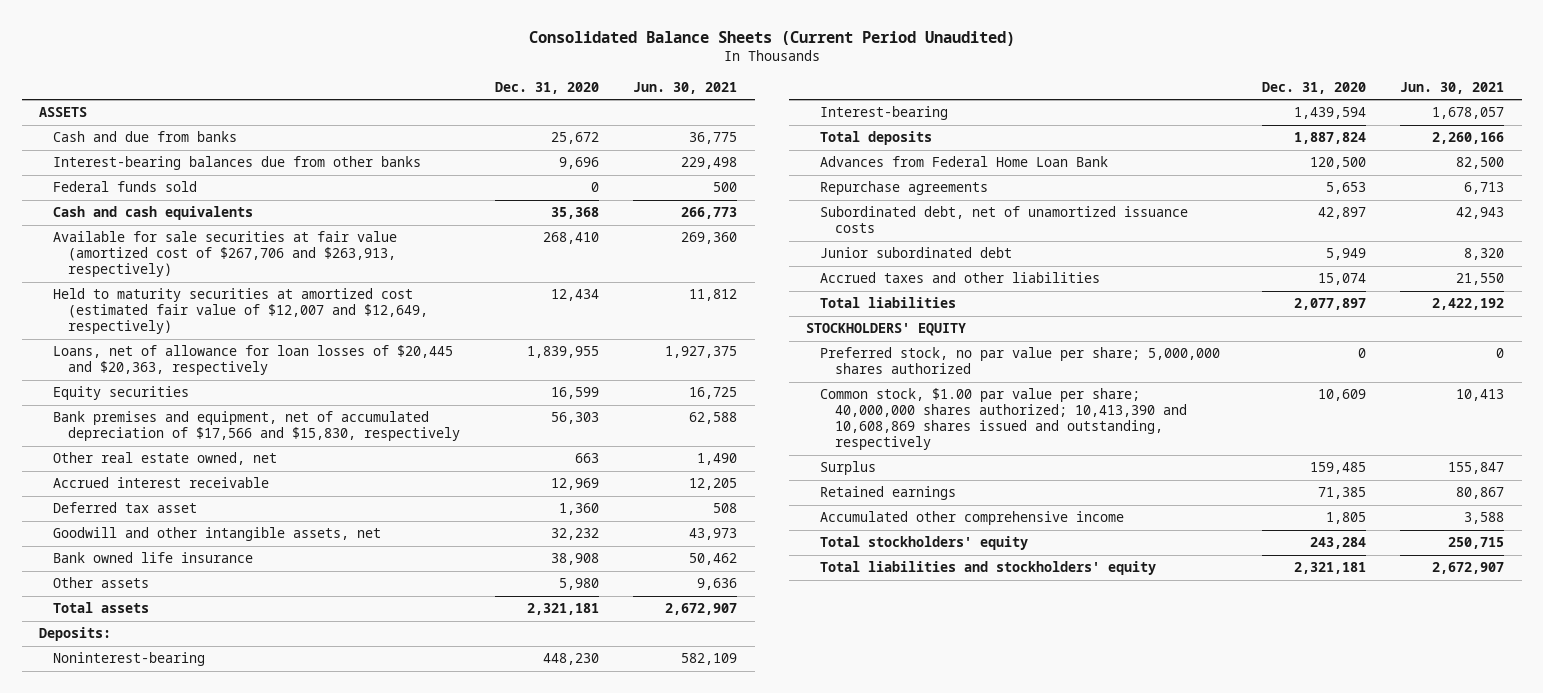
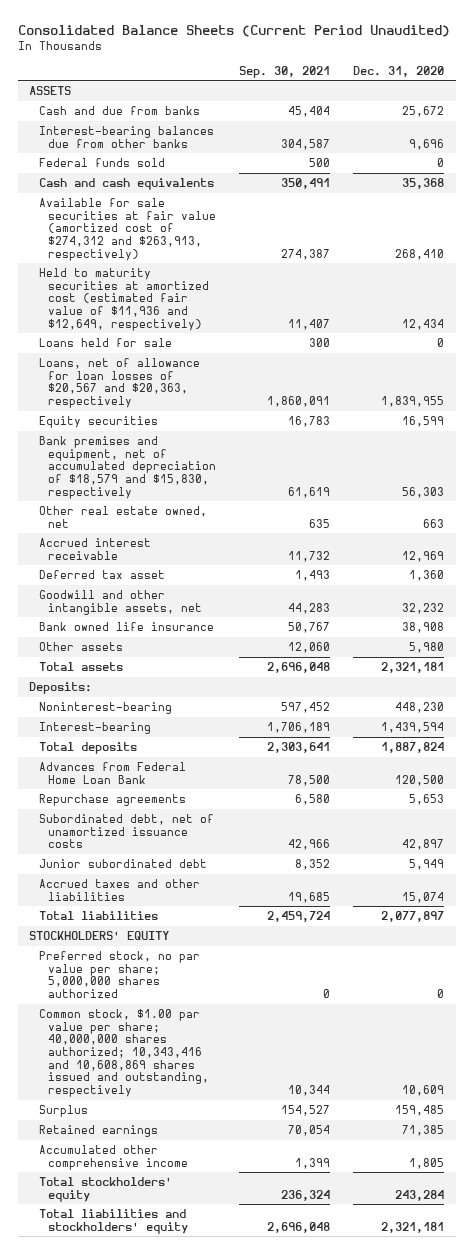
[633,81,738,94] Jun. 30, 2021 -> none
none -> [239,65,331,78] Sep. 30, 2021
[53,231,398,278] Available for sale securities at fair value (amortized cost of $267,706 and $263,913, respectively) -> [38,198,216,261] Available for sale securities at fair value (amortized cost of $274,312 and $263,913, respectively)
[53,288,428,335] Held to maturity securities at amortized cost (estimated fair value of $12,007 and $12,649, respectively) -> [38,268,209,331] Held to maturity securities at amortized cost (estimated fair value of $11,936 and $12,649, respectively)
none -> [38,338,172,348] Loans held for sale
[53,345,454,376] Loans, net of allowance for loan losses of $20,445 and $20,363, respectively -> [38,358,200,408] Loans, net of allowance for loan losses of $20,567 and $20,363, respectively
[53,411,460,442] Bank premises and equipment, net of accumulated depreciation of $17,566 and $15,830, respectively -> [38,436,216,499] Bank premises and equipment, net of accumulated depreciation of $18,579 and $15,830, respectively
[820,388,1187,451] Common stock, $1.00 par value per share; 40,000,000 shares authorized; 10,413,390 and 10,608,869 shares issued and outstanding, respectively -> [38,1009,209,1097] Common stock, $1.00 par value per share; 40,000,000 shares authorized; 10,343,416 and 10,608,869 shares issued and outstanding, respectively

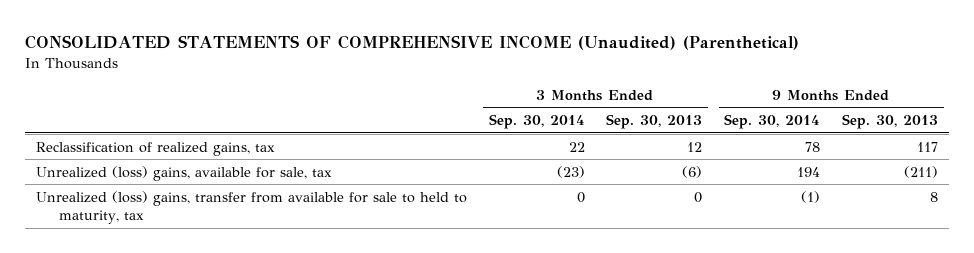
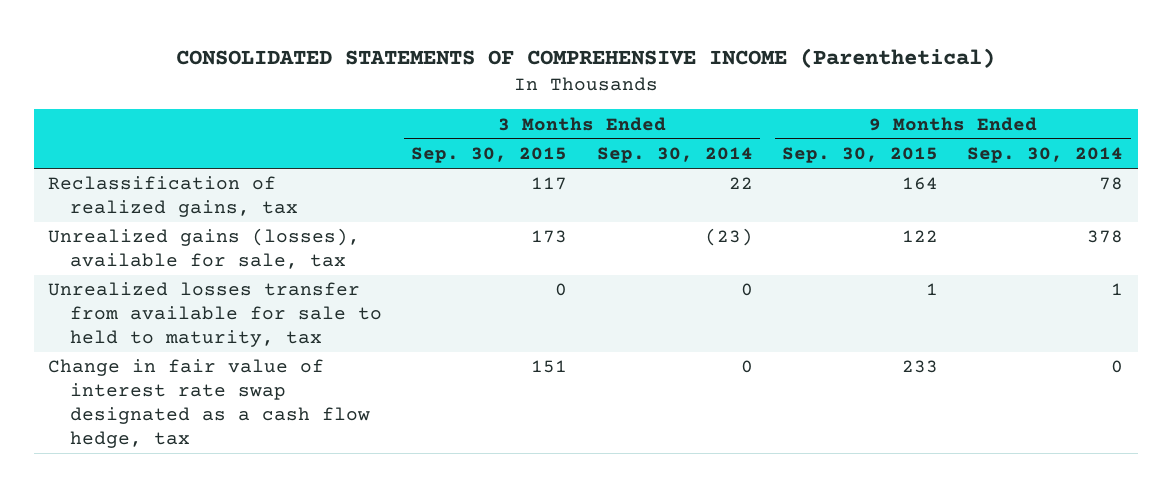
[24,34,799,50] CONSOLIDATED STATEMENTS OF COMPREHENSIVE INCOME (Unaudited) (Parenthetical) -> [175,47,995,68] CONSOLIDATED STATEMENTS OF COMPREHENSIVE INCOME (Parenthetical)
[606,114,703,130] Sep. 30, 2013 -> none
[842,114,939,130] Sep. 30, 2013 -> none
none -> [411,147,568,164] Sep. 30, 2015
none -> [782,147,939,164] Sep. 30, 2015
[35,165,332,181] Unrealized (loss) gains, available for sale, tax -> [48,228,361,270] Unrealized gains (losses), available for sale, tax
[797,166,821,177] 194 -> [1087,230,1124,244] 378
[35,190,467,225] Unrealized (loss) gains, transfer from available for sale to held to maturity, tax -> [48,282,382,348] Unrealized losses transfer from available for sale to held to maturity, tax
[801,190,821,203] (1) -> [1111,283,1124,296] 1
none -> [48,359,370,448] Change in fair value of interest rate swap designated as a cash flow hedge, tax

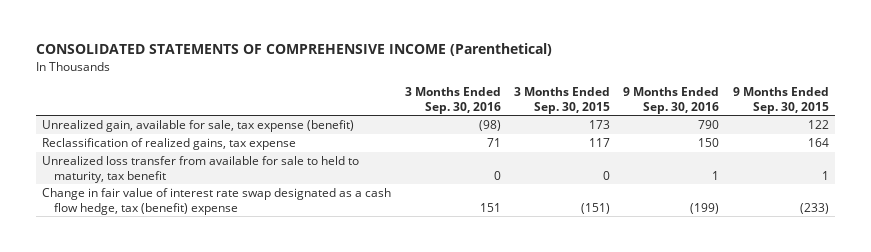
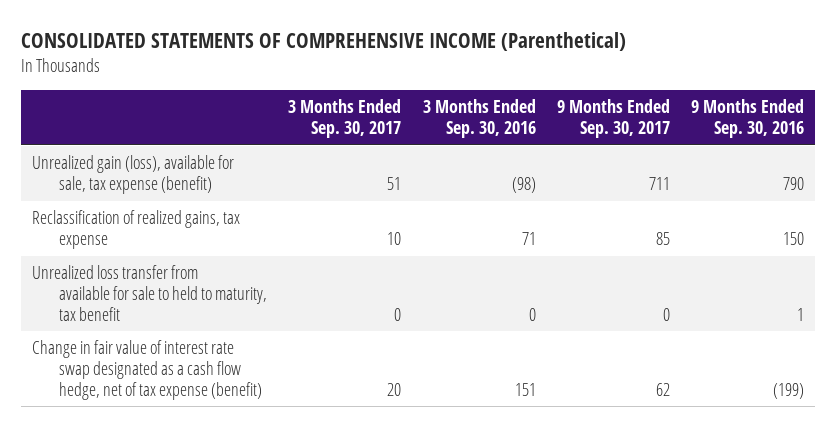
[513,87,610,114] 3 Months Ended Sep. 30, 2015 -> none
[732,87,829,114] 9 Months Ended Sep. 30, 2015 -> none
none -> [288,99,402,138] 3 Months Ended Sep. 30, 2017
none -> [556,99,670,138] 9 Months Ended Sep. 30, 2017
[42,120,355,133] Unrealized gain, available for sale, tax expense (benefit) -> [31,155,234,194] Unrealized gain (loss), available for sale, tax expense (benefit)
[42,188,392,215] Change in fair value of interest rate swap designated as a cash flow hedge, tax (benefit) expense -> [31,340,263,400] Change in fair value of interest rate swap designated as a cash flow hedge, net of tax expense (benefit)

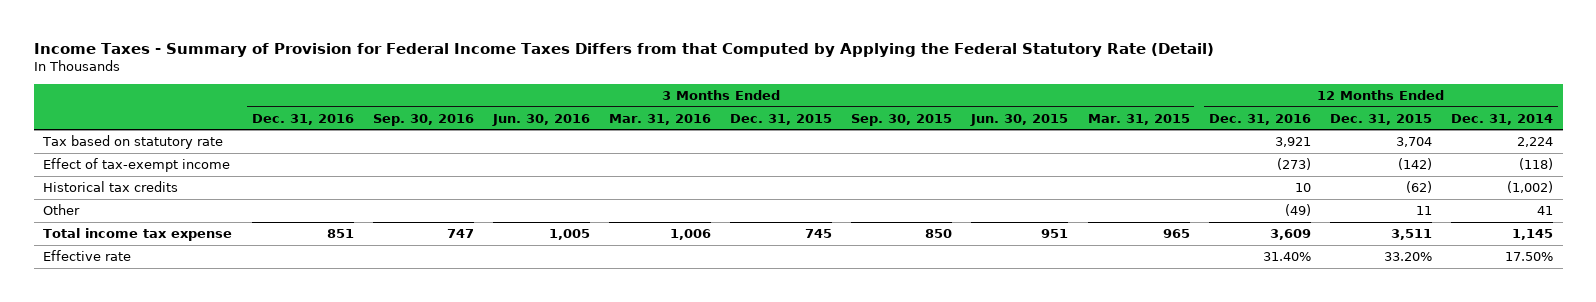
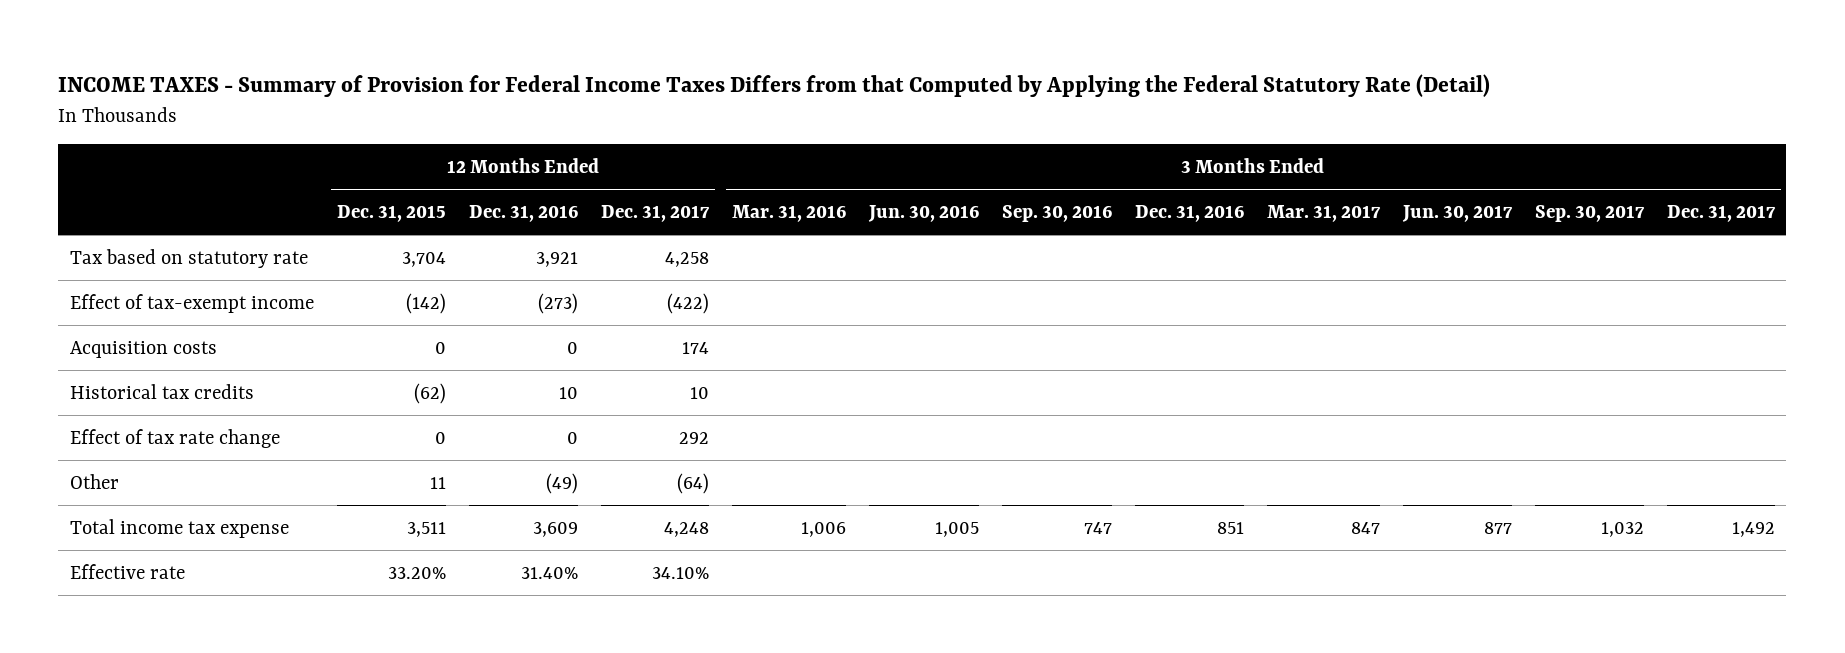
[33,42,1214,57] Income Taxes - Summary of Provision for Federal Income Taxes Differs from that Computed by Applying the Federal Statutory Rate (Detail) -> [58,74,1491,98] INCOME TAXES - Summary of Provision for Federal Income Taxes Differs from that Computed by Applying the Federal Statutory Rate (Detail)
[730,113,833,125] Dec. 31, 2015 -> none
[851,113,953,126] Sep. 30, 2015 -> none
[970,113,1069,126] Jun. 30, 2015 -> none
[1087,113,1190,125] Mar. 31, 2015 -> none
[1450,113,1553,125] Dec. 31, 2014 -> none
none -> [600,204,710,222] Dec. 31, 2017
none -> [1266,204,1381,222] Mar. 31, 2017
none -> [1401,204,1513,222] Jun. 30, 2017
none -> [1534,204,1645,222] Sep. 30, 2017
none -> [1666,204,1776,222] Dec. 31, 2017
none -> [69,340,217,358] Acquisition costs
none -> [69,428,280,448] Effect of tax rate change

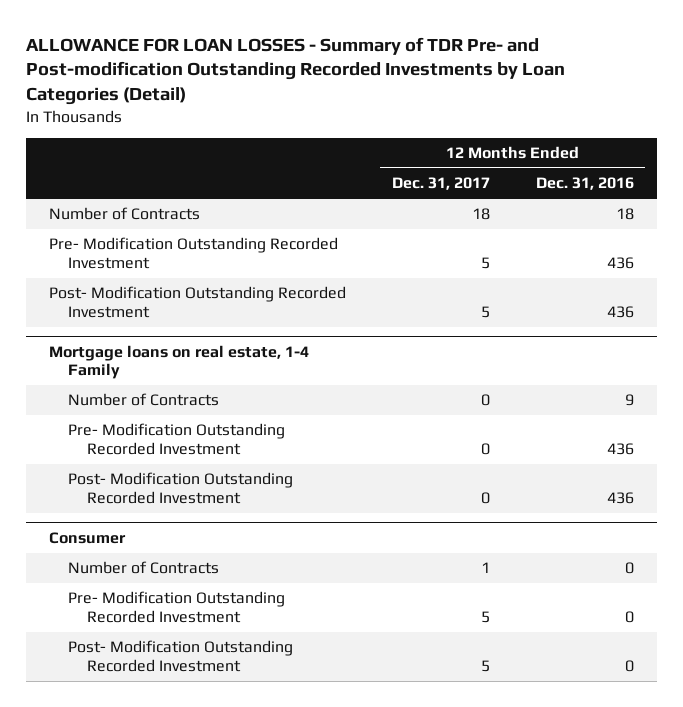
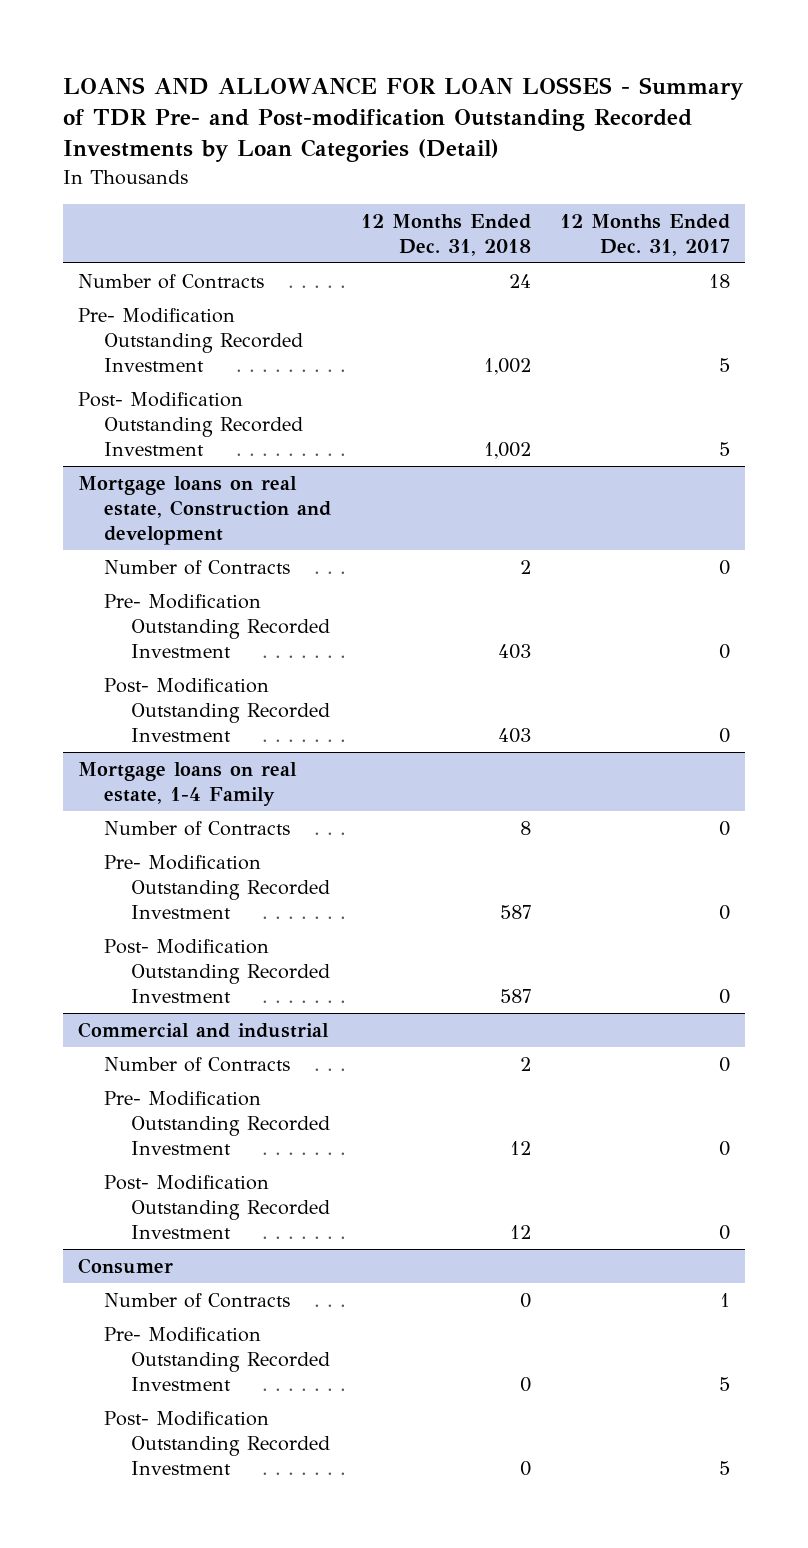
[25,36,565,106] ALLOWANCE FOR LOAN LOSSES - Summary of TDR Pre- and Post-modification Outstanding Recorded Investments by Loan Categories (Detail) -> [62,76,744,163] LOANS AND ALLOWANCE FOR LOAN LOSSES - Summary of TDR Pre- and Post-modification Outstanding Recorded Investments by Loan Categories (Detail)
[535,177,634,191] Dec. 31, 2016 -> none
none -> [360,213,531,256] 12 Months Ended Dec. 31, 2018
none -> [77,476,332,546] Mortgage loans on real estate, Construction and development
none -> [104,560,291,576] Number of Contracts
none -> [104,594,330,659] Pre- Modification Outstanding Recorded Investment
none -> [104,678,330,743] Post- Modification Outstanding Recorded Investment
none -> [77,1022,329,1039] Commercial and industrial
none -> [104,1057,291,1073] Number of Contracts
none -> [104,1091,330,1156] Pre- Modification Outstanding Recorded Investment
none -> [104,1175,330,1240] Post- Modification Outstanding Recorded Investment

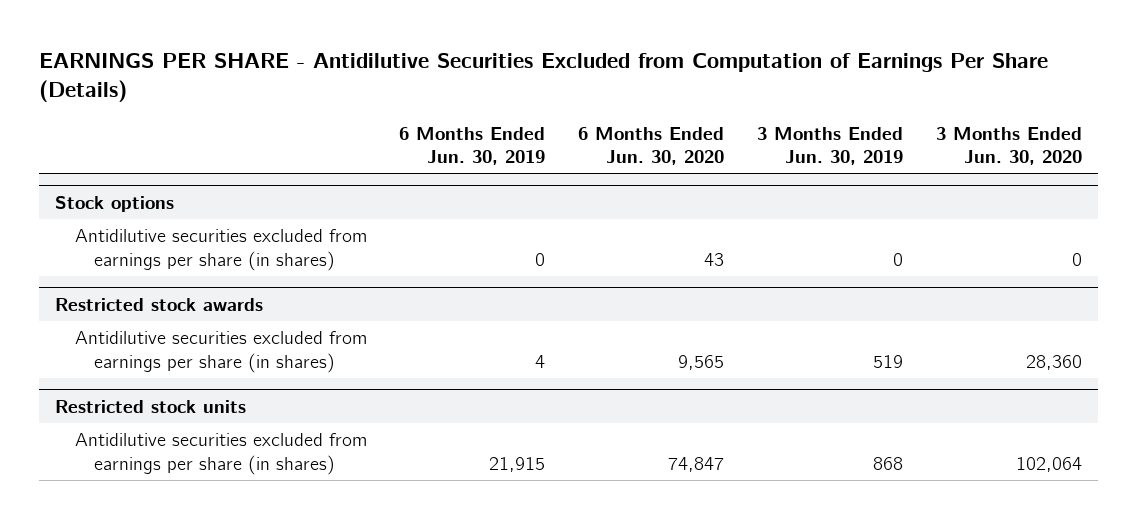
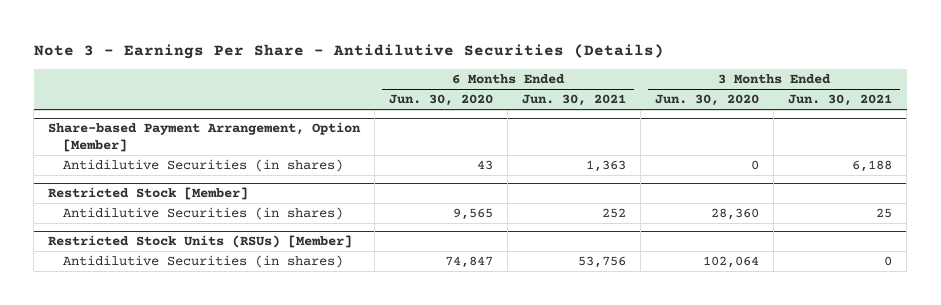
[38,53,1048,103] EARNINGS PER SHARE - Antidilutive Securities Excluded from Computation of Earnings Per Share (Details) -> [33,44,664,60] Note 3 - Earnings Per Share - Antidilutive Securities (Details)
[399,126,546,166] 6 Months Ended Jun. 30, 2019 -> none
[757,126,904,166] 3 Months Ended Jun. 30, 2019 -> none
none -> [522,94,627,107] Jun. 30, 2021
none -> [788,94,893,107] Jun. 30, 2021
[55,196,175,213] Stock options -> [48,122,362,152] Share-based Payment Arrangement, Option [Member]
[74,229,367,271] Antidilutive securities excluded from earnings per share (in shares) -> [62,159,343,173] Antidilutive Securities (in shares)
[55,298,264,312] Restricted stock awards -> [48,187,249,201] Restricted Stock [Member]
[74,331,367,373] Antidilutive securities excluded from earnings per share (in shares) -> [62,207,343,221] Antidilutive Securities (in shares)
[55,400,247,414] Restricted stock units -> [48,235,353,249] Restricted Stock Units (RSUs) [Member]
[74,433,367,475] Antidilutive securities excluded from earnings per share (in shares) -> [62,255,343,269] Antidilutive Securities (in shares)

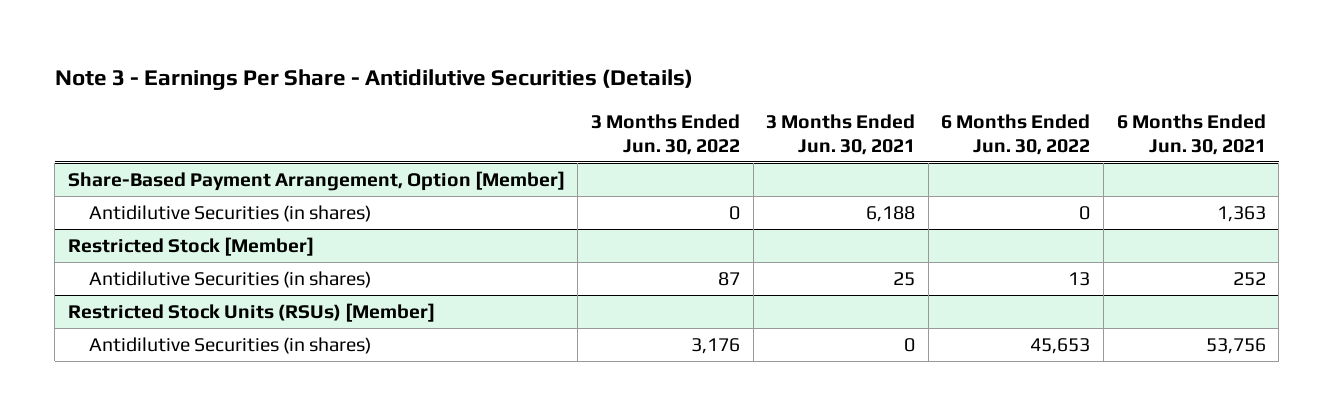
[389,94,494,107] Jun. 30, 2020 -> none
[655,94,760,107] Jun. 30, 2020 -> none
none -> [590,113,740,155] 3 Months Ended Jun. 30, 2022
none -> [941,113,1091,155] 6 Months Ended Jun. 30, 2022
[48,122,362,152] Share-based Payment Arrangement, Option [Member] -> [67,170,565,191] Share-Based Payment Arrangement, Option [Member]

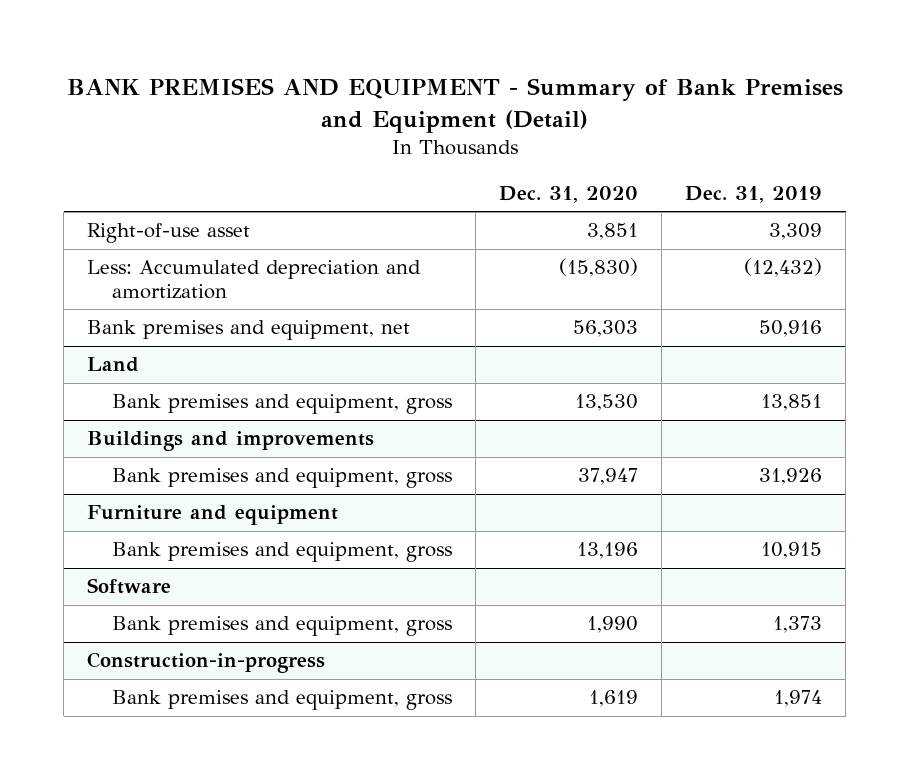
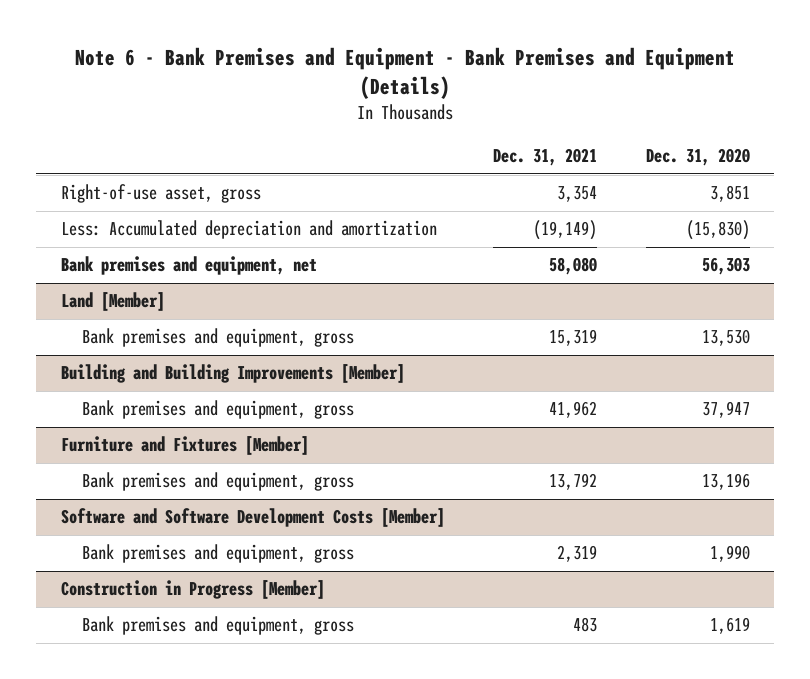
[66,78,843,133] BANK PREMISES AND EQUIPMENT - Summary of Bank Premises and Equipment (Detail) -> [75,47,736,100] Note 6 - Bank Premises and Equipment - Bank Premises and Equipment (Details)
[685,185,823,203] Dec. 31, 2019 -> none
none -> [493,148,598,167] Dec. 31, 2021
[87,223,251,244] Right-of-use asset -> [60,184,261,204] Right-of-use asset, gross
[87,357,140,373] Land -> [60,292,165,312] Land [Member]
[87,431,375,452] Buildings and improvements -> [60,364,405,384] Building and Building Improvements [Member]
[87,505,339,526] Furniture and equipment -> [60,436,309,456] Furniture and Fixtures [Member]
[87,578,172,595] Software -> [60,508,445,528] Software and Software Development Costs [Member]
[87,652,326,674] Construction-in-progress -> [60,580,325,600] Construction in Progress [Member]

